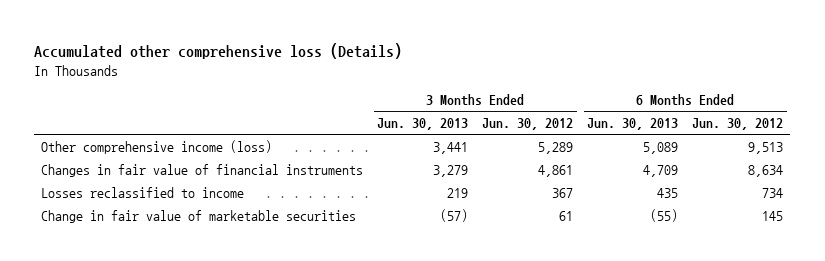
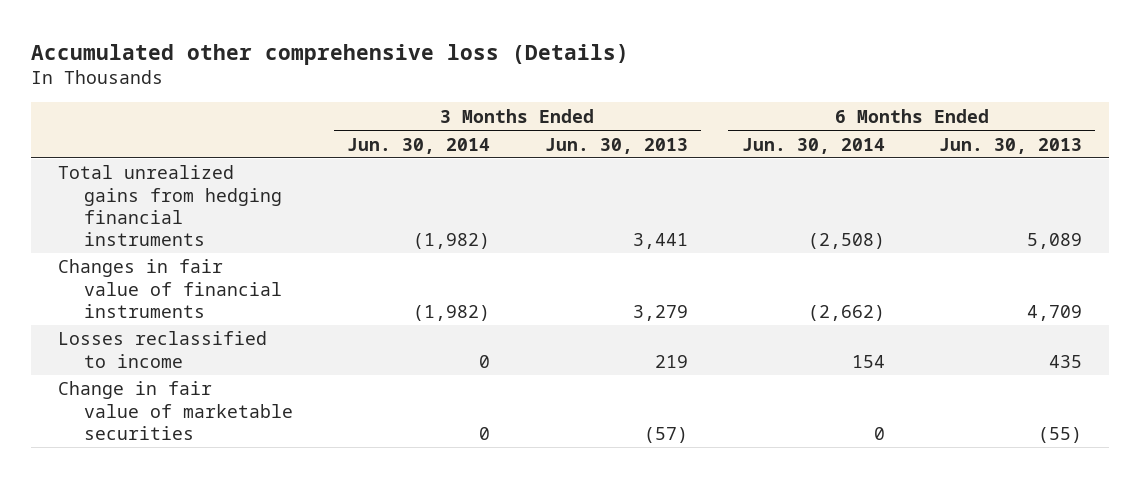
[482,118,574,131] Jun. 30, 2012 -> none
[692,118,784,131] Jun. 30, 2012 -> none
none -> [347,137,491,154] Jun. 30, 2014
none -> [741,137,885,154] Jun. 30, 2014
[41,139,273,154] Other comprehensive income (loss) -> [58,165,283,247] Total unrealized gains from hedging financial instruments

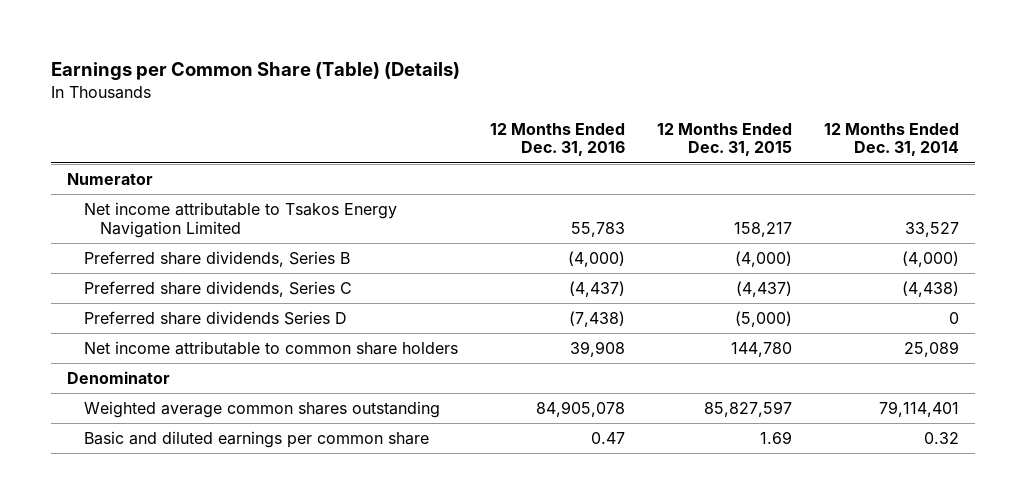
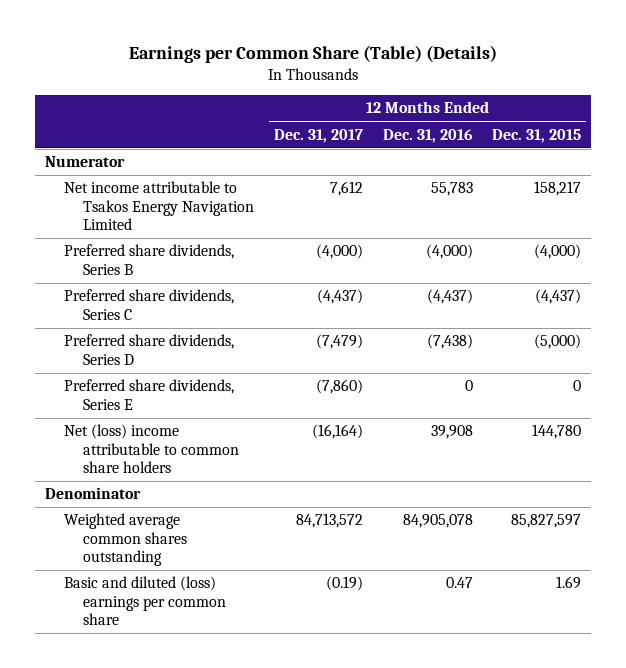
[823,122,959,157] 12 Months Ended Dec. 31, 2014 -> none
none -> [273,128,363,143] Dec. 31, 2017
[83,310,347,325] Preferred share dividends Series D -> [63,334,234,365] Preferred share dividends, Series D
none -> [63,379,234,410] Preferred share dividends, Series E
[83,340,458,355] Net income attributable to common share holders -> [63,424,240,474] Net (loss) income attributable to common share holders
[83,430,429,448] Basic and diluted earnings per common share -> [63,576,227,626] Basic and diluted (loss) earnings per common share

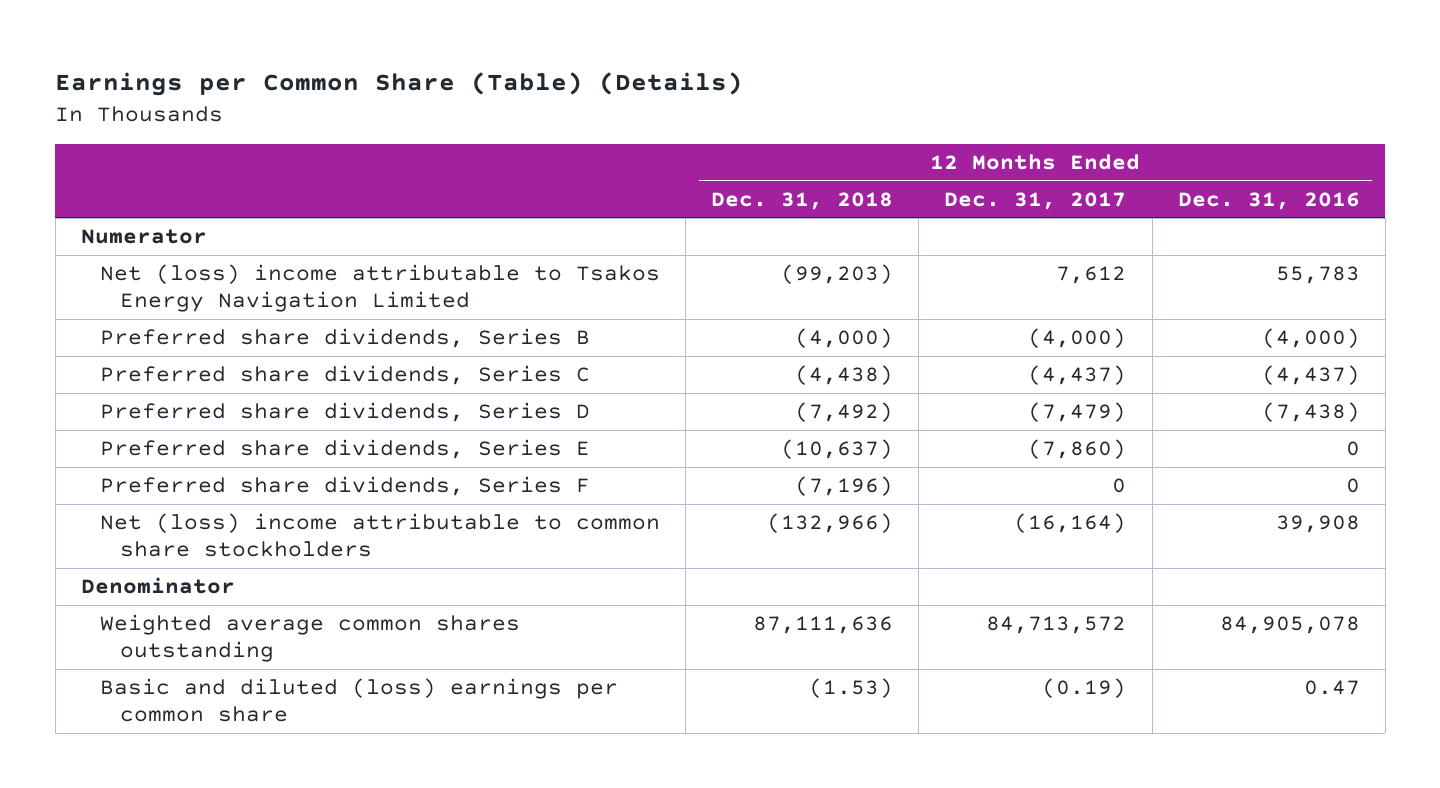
[492,128,582,143] Dec. 31, 2015 -> none
none -> [711,191,894,210] Dec. 31, 2018
[63,181,255,231] Net income attributable to Tsakos Energy Navigation Limited -> [100,264,661,313] Net (loss) income attributable to Tsakos Energy Navigation Limited
none -> [100,476,591,497] Preferred share dividends, Series F
[63,424,240,474] Net (loss) income attributable to common share holders -> [100,513,661,558] Net (loss) income attributable to common share stockholders

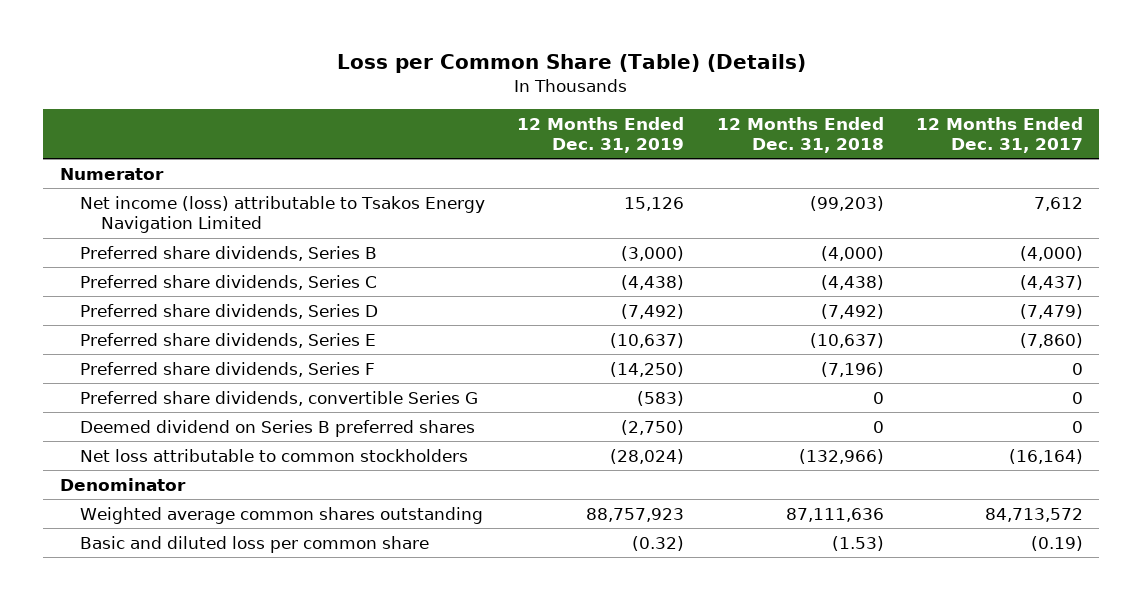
[55,72,744,97] Earnings per Common Share (Table) (Details) -> [337,54,807,74] Loss per Common Share (Table) (Details)
[1177,191,1360,210] Dec. 31, 2016 -> none
none -> [517,116,685,153] 12 Months Ended Dec. 31, 2019
[100,264,661,313] Net (loss) income attributable to Tsakos Energy Navigation Limited -> [80,195,486,234] Net income (loss) attributable to Tsakos Energy Navigation Limited
none -> [80,390,479,406] Preferred share dividends, convertible Series G
none -> [80,419,476,437] Deemed dividend on Series B preferred shares
[100,513,661,558] Net (loss) income attributable to common share stockholders -> [80,448,469,462] Net loss attributable to common stockholders
[100,678,619,723] Basic and diluted (loss) earnings per common share -> [80,535,430,553] Basic and diluted loss per common share

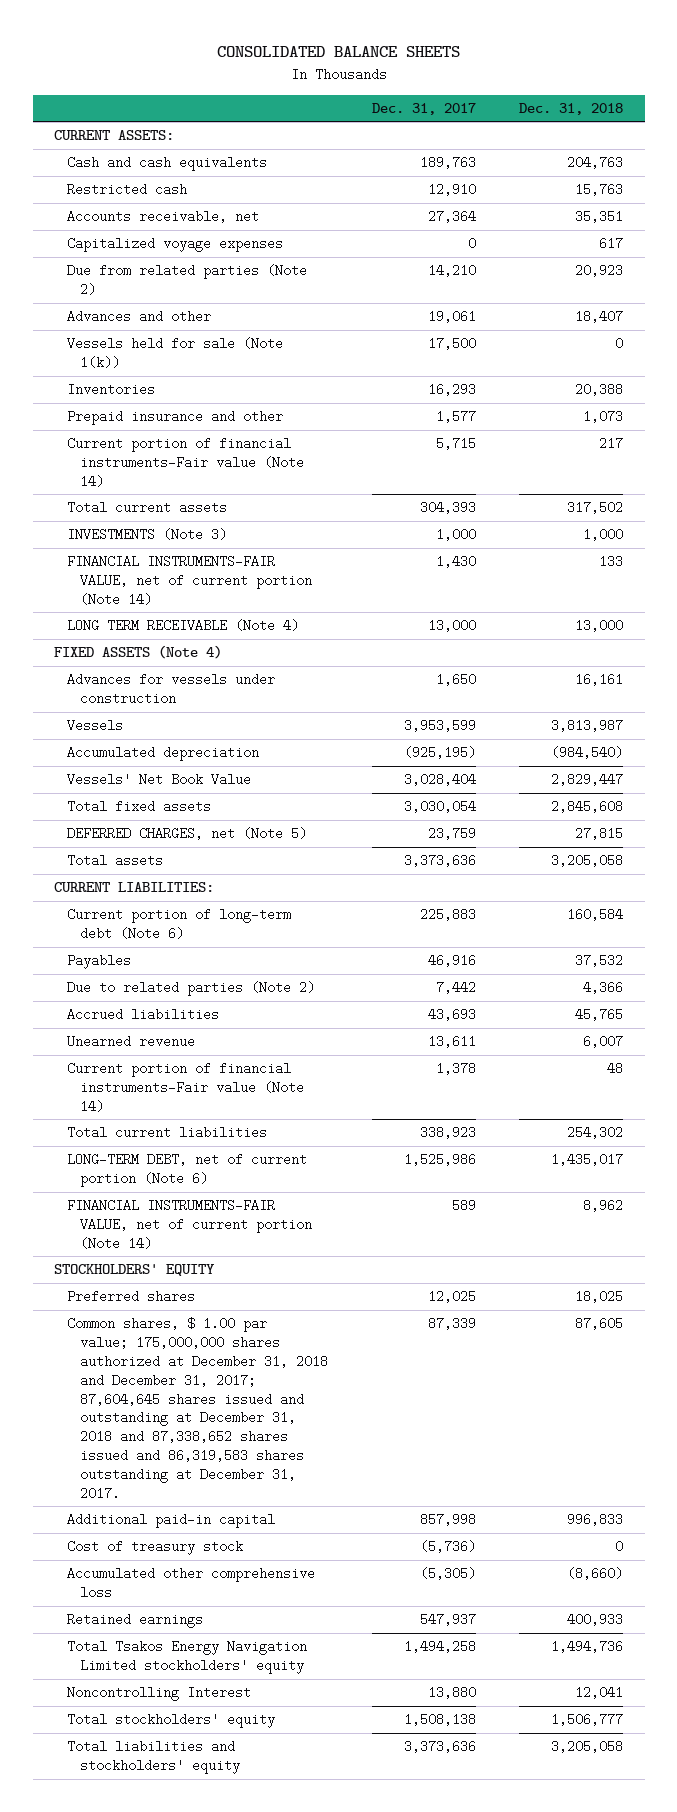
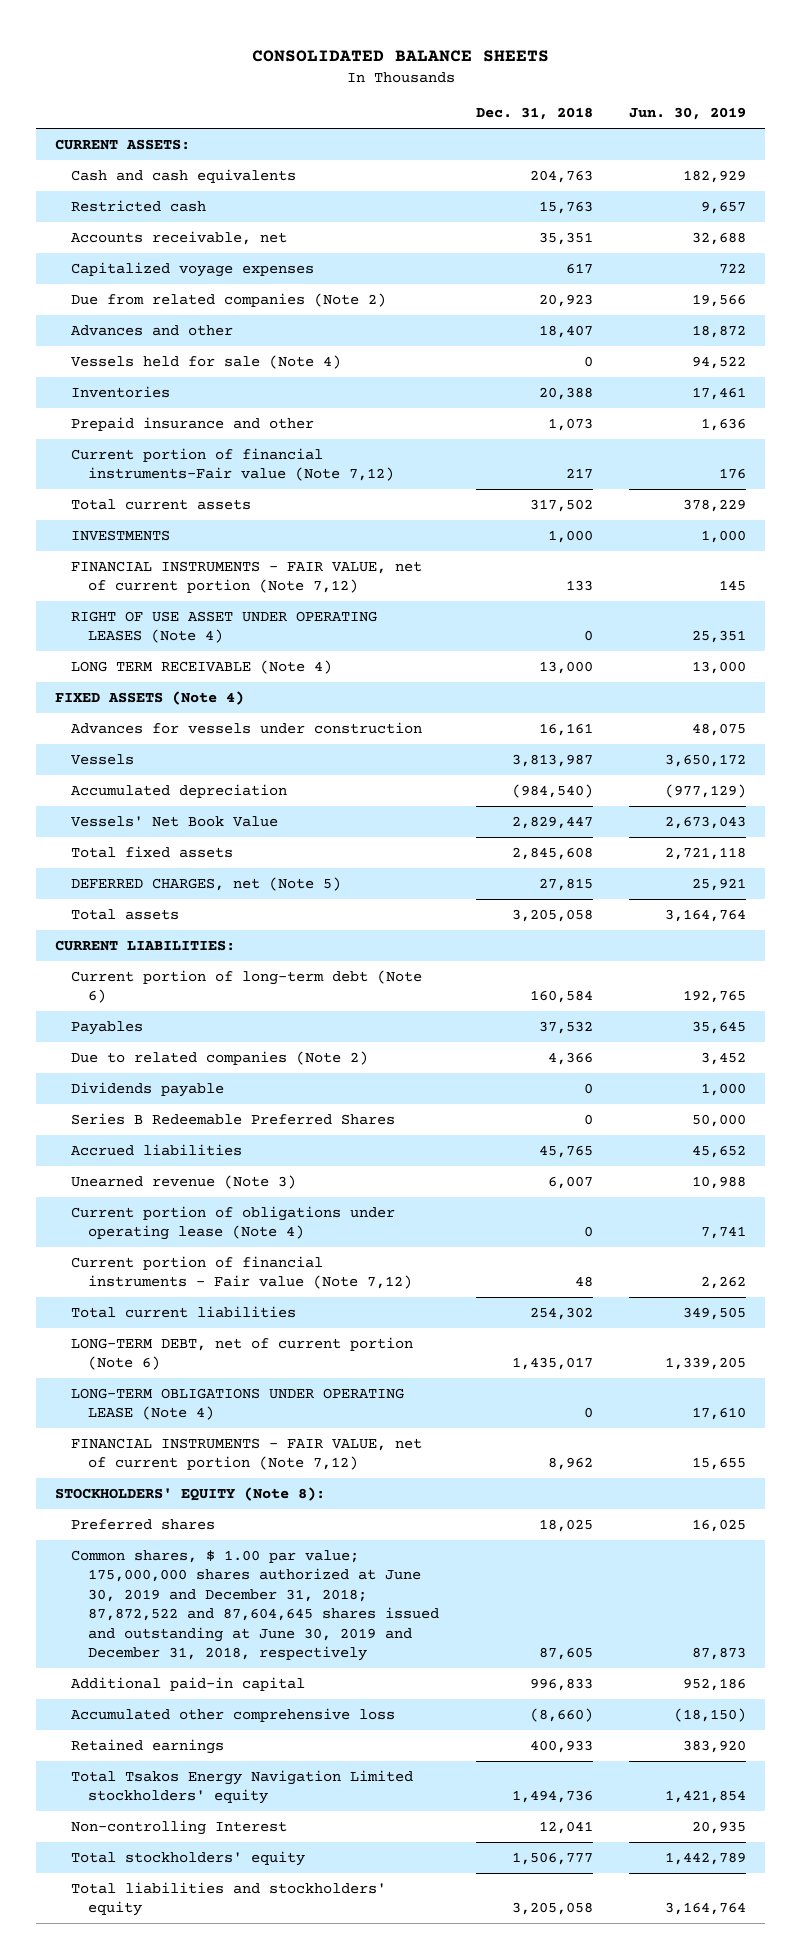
[371,102,476,115] Dec. 31, 2017 -> none
none -> [629,107,747,121] Jun. 30, 2019
[67,264,308,297] Due from related parties (Note 2) -> [71,292,387,307] Due from related companies (Note 2)
[67,337,284,370] Vessels held for sale (Note 1(k)) -> [71,354,342,369] Vessels held for sale (Note 4)
[67,437,305,488] Current portion of financial instruments-Fair value (Note 14) -> [71,447,394,482] Current portion of financial instruments-Fair value (Note 7,12)
[67,528,228,542] INVESTMENTS (Note 3) -> [71,529,171,541] INVESTMENTS
[67,555,313,606] FINANCIAL INSTRUMENTS-FAIR VALUE, net of current portion (Note 14) -> [71,560,423,594] FINANCIAL INSTRUMENTS - FAIR VALUE, net of current portion (Note 7,12)
none -> [71,610,378,644] RIGHT OF USE ASSET UNDER OPERATING LEASES (Note 4)
[67,981,316,997] Due to related parties (Note 2) -> [71,1050,369,1065] Due to related companies (Note 2)
none -> [71,1081,225,1097] Dividends payable
none -> [71,1112,396,1125] Series B Redeemable Preferred Shares
[67,1035,196,1049] Unearned revenue -> [71,1174,297,1189] Unearned revenue (Note 3)
none -> [71,1205,396,1241] Current portion of obligations under operating lease (Note 4)
[67,1062,305,1113] Current portion of financial instruments-Fair value (Note 14) -> [71,1255,412,1290] Current portion of financial instruments - Fair value (Note 7,12)
none -> [71,1387,405,1421] LONG-TERM OBLIGATIONS UNDER OPERATING LEASE (Note 4)
[67,1199,313,1250] FINANCIAL INSTRUMENTS-FAIR VALUE, net of current portion (Note 14) -> [71,1437,423,1471] FINANCIAL INSTRUMENTS - FAIR VALUE, net of current portion (Note 7,12)
[54,1264,216,1277] STOCKHOLDERS' EQUITY -> [54,1486,325,1501] STOCKHOLDERS' EQUITY (Note 8):
[67,1317,329,1500] Common shares, $ 1.00 par value; 175,000,000 shares authorized at December 31, 2018 and December 31, 2017; 87,604,645 shares issued and outstanding at December 31, 2018 and 87,338,652 shares issued and 86,319,583 shares outstanding at December 31, 2017. -> [71,1549,439,1662] Common shares, $ 1.00 par value; 175,000,000 shares authorized at June 30, 2019 and December 31, 2018; 87,872,522 and 87,604,645 shares issued and outstanding at June 30, 2019 and December 31, 2018, respectively
[67,1540,244,1556] Cost of treasury stock -> none
[67,1686,252,1702] Noncontrolling Interest -> [71,1819,288,1835] Non-controlling Interest

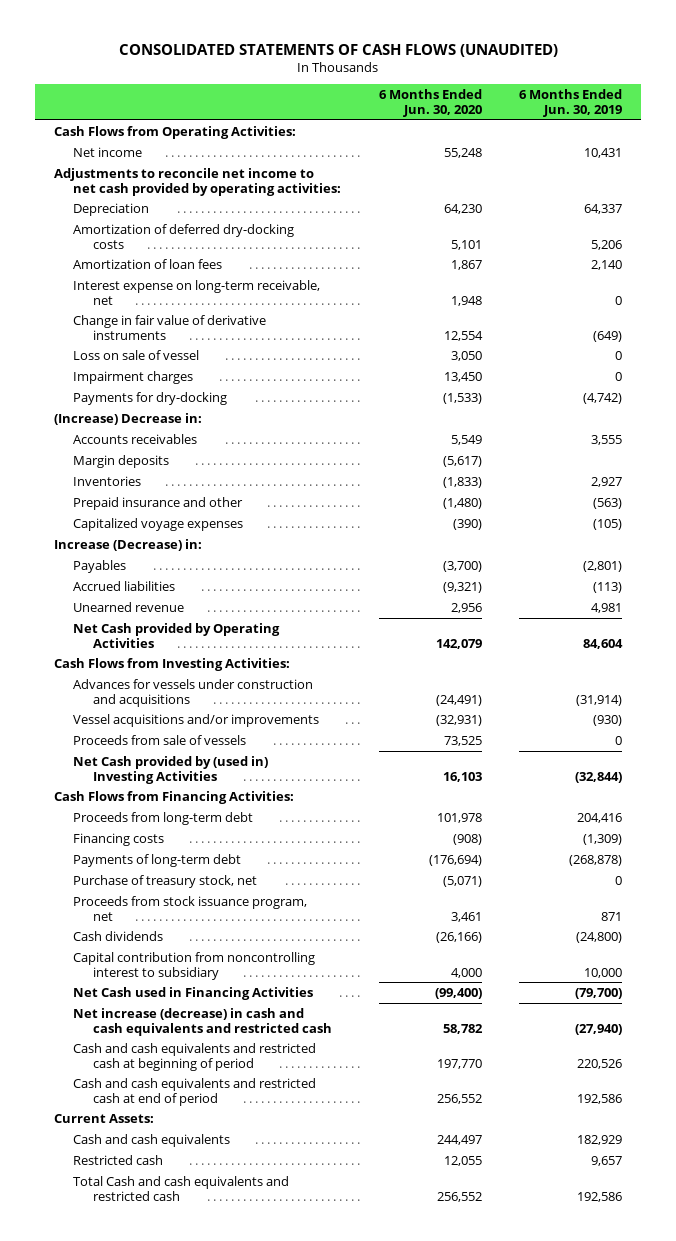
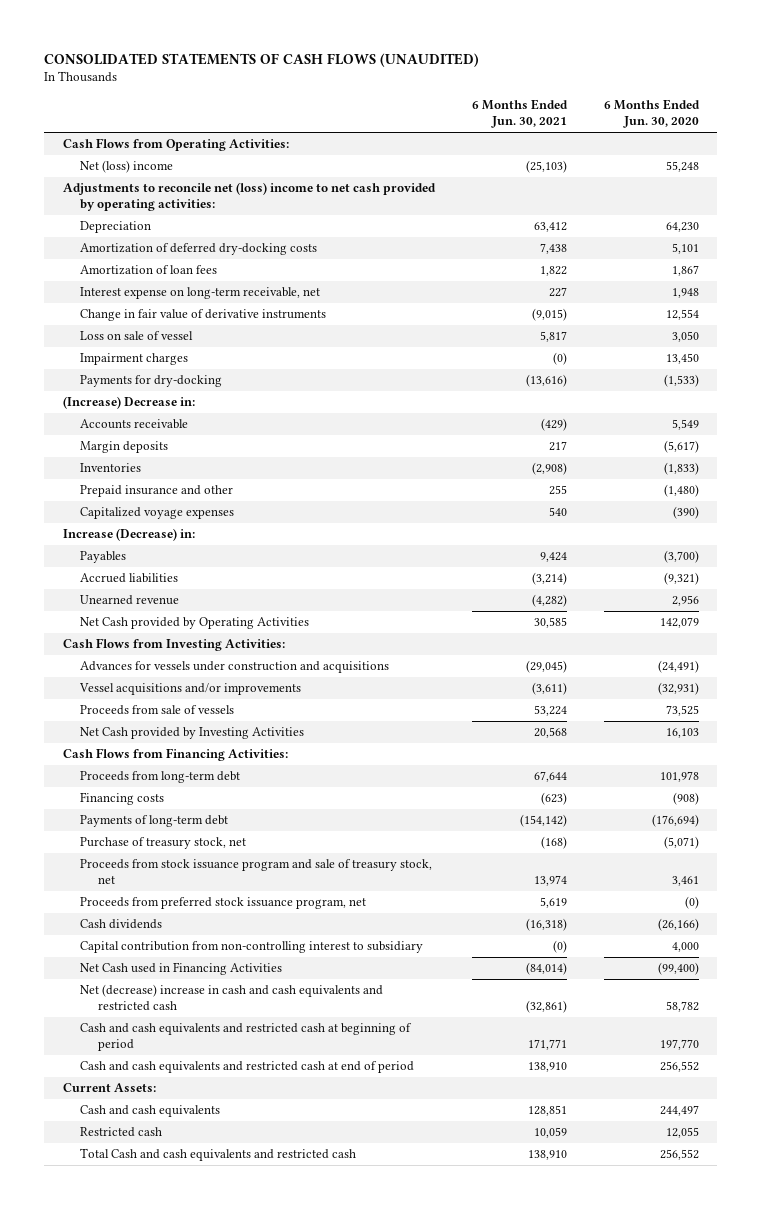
[519,89,623,118] 6 Months Ended Jun. 30, 2019 -> none
none -> [471,99,568,129] 6 Months Ended Jun. 30, 2021
[73,146,143,157] Net income -> [80,160,174,174] Net (loss) income
[53,167,342,196] Adjustments to reconcile net income to net cash provided by operating activities: -> [62,182,436,212] Adjustments to reconcile net (loss) income to net cash provided by operating activities:
[73,433,198,444] Accounts receivables -> [80,419,189,430] Accounts receivable
[73,755,269,784] Net Cash provided by (used in) Investing Activities -> [80,727,305,740] Net Cash provided by Investing Activities
[73,895,308,921] Proceeds from stock issuance program, net -> [80,859,433,885] Proceeds from stock issuance program and sale of treasury stock, net
none -> [80,897,367,910] Proceeds from preferred stock issuance program, net
[73,951,316,980] Capital contribution from noncontrolling interest to subsidiary -> [80,941,424,954] Capital contribution from non-controlling interest to subsidiary
[73,1007,333,1036] Net increase (decrease) in cash and cash equivalents and restricted cash -> [80,984,384,1012] Net (decrease) increase in cash and cash equivalents and restricted cash

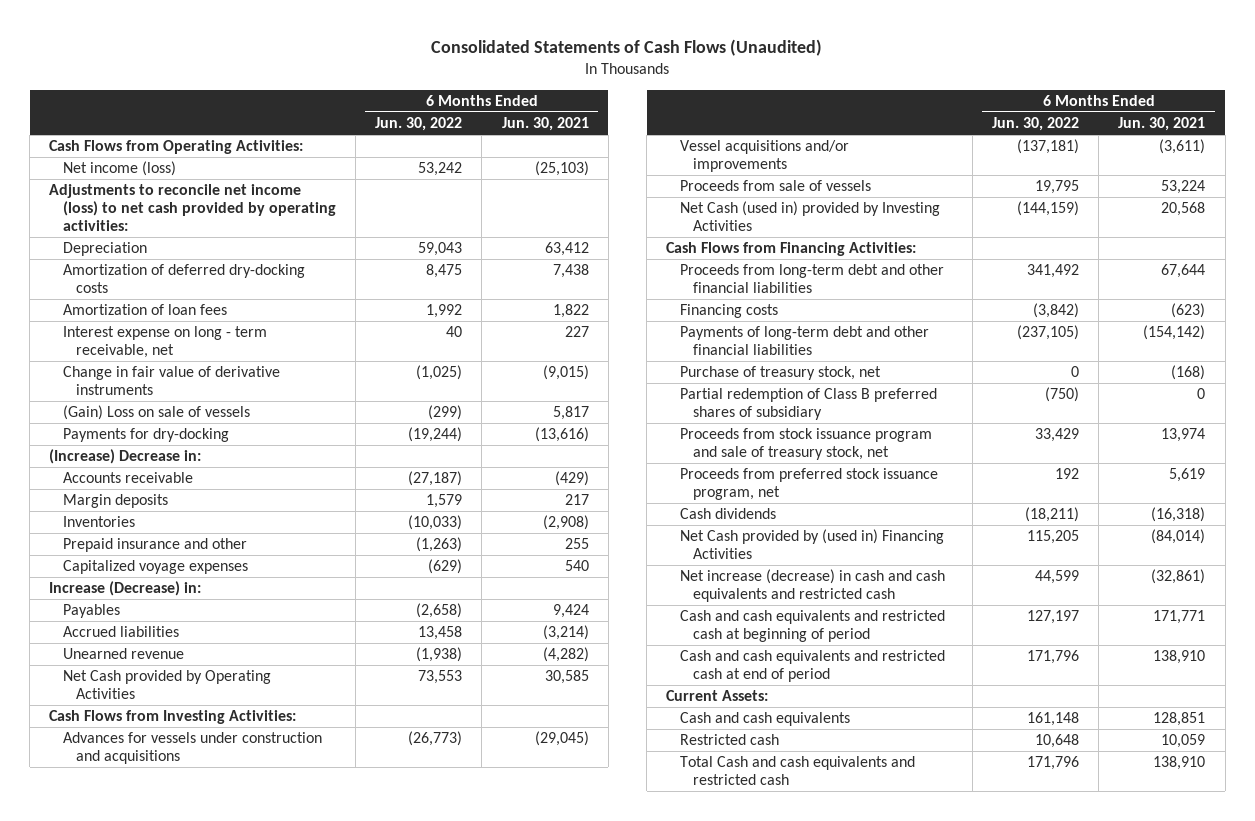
[43,52,479,67] CONSOLIDATED STATEMENTS OF CASH FLOWS (UNAUDITED) -> [431,39,823,57] Consolidated Statements of Cash Flows (Unaudited)
[603,99,700,129] 6 Months Ended Jun. 30, 2020 -> none
none -> [375,117,463,132] Jun. 30, 2022
[80,160,174,174] Net (loss) income -> [62,161,176,177] Net income (loss)
[62,182,436,212] Adjustments to reconcile net (loss) income to net cash provided by operating activities: -> [49,184,336,231] Adjustments to reconcile net income (loss) to net cash provided by operating activities:
[80,287,321,300] Interest expense on long-term receivable, net -> [62,326,267,358] Interest expense on long - term receivable, net
[80,353,189,366] Impairment charges -> none
[80,331,194,341] Loss on sale of vessel -> [62,405,250,421] (Gain) Loss on sale of vessels
[80,727,305,740] Net Cash provided by Investing Activities -> [679,201,940,231] Net Cash (used in) provided by Investing Activities
[80,771,241,784] Proceeds from long-term debt -> [679,264,944,293] Proceeds from long-term debt and other financial liabilities
[80,815,229,828] Payments of long-term debt -> [679,326,929,355] Payments of long-term debt and other financial liabilities
none -> [679,388,937,420] Partial redemption of Class B preferred shares of subsidiary
[80,941,424,954] Capital contribution from non-controlling interest to subsidiary -> none
[80,962,283,976] Net Cash used in Financing Activities -> [679,529,944,559] Net Cash provided by (used in) Financing Activities
[80,984,384,1012] Net (decrease) increase in cash and cash equivalents and restricted cash -> [679,569,945,602] Net increase (decrease) in cash and cash equivalents and restricted cash

